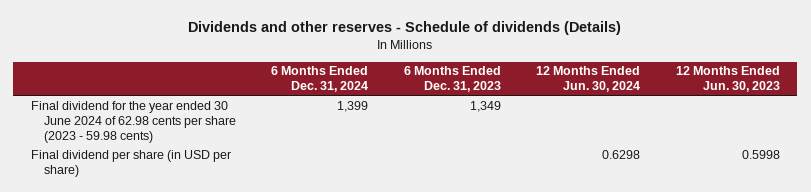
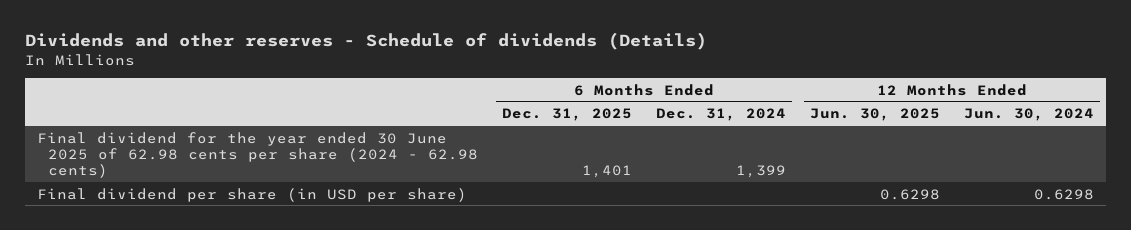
[403,66,501,93] 6 Months Ended Dec. 31, 2023 -> none
[675,66,780,93] 12 Months Ended Jun. 30, 2023 -> none
none -> [501,108,632,122] Dec. 31, 2025
none -> [809,108,940,122] Jun. 30, 2025
[30,100,236,144] Final dividend for the year ended 30 June 2024 of 62.98 cents per share (2023 - 59.98 cents) -> [36,131,478,178] Final dividend for the year ended 30 June 2025 of 62.98 cents per share (2024 - 62.98 cents)

